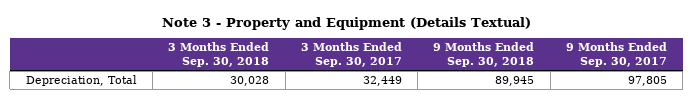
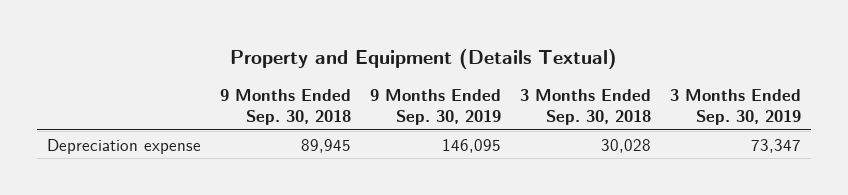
[162,17,532,31] Note 3 - Property and Equipment (Details Textual) -> [230,48,618,69] Property and Equipment (Details Textual)
[300,42,402,68] 3 Months Ended Sep. 30, 2017 -> none
[566,42,668,68] 9 Months Ended Sep. 30, 2017 -> none
none -> [370,88,502,126] 9 Months Ended Sep. 30, 2019
none -> [670,88,802,126] 3 Months Ended Sep. 30, 2019
[25,75,137,87] Depreciation, Total -> [46,138,201,154] Depreciation expense

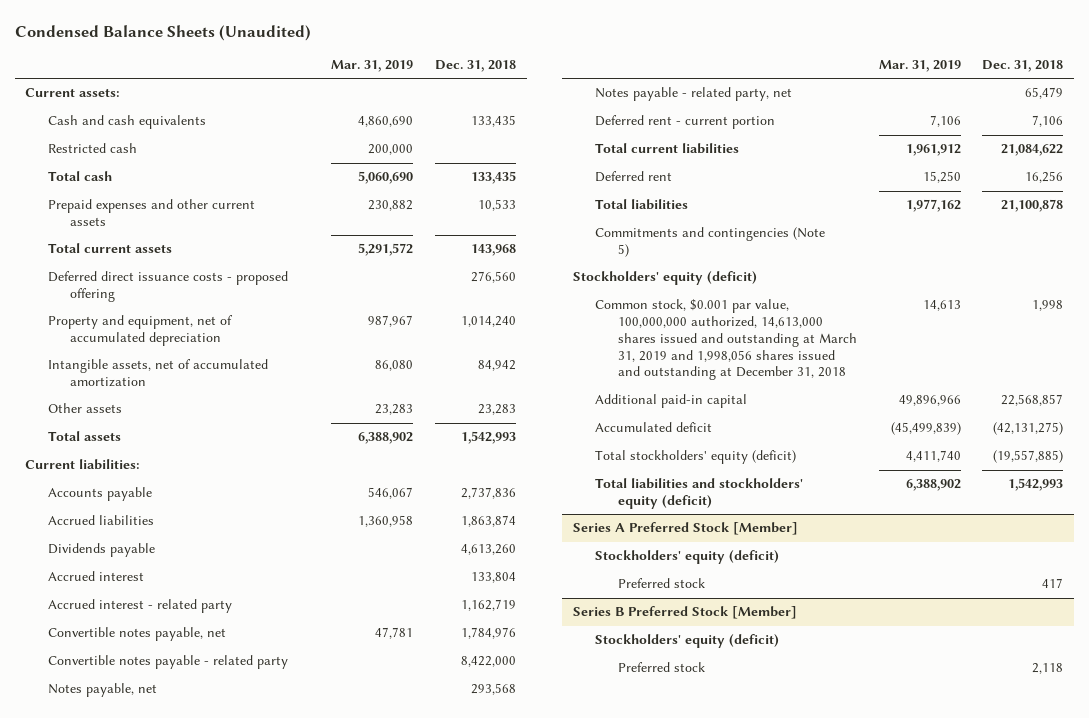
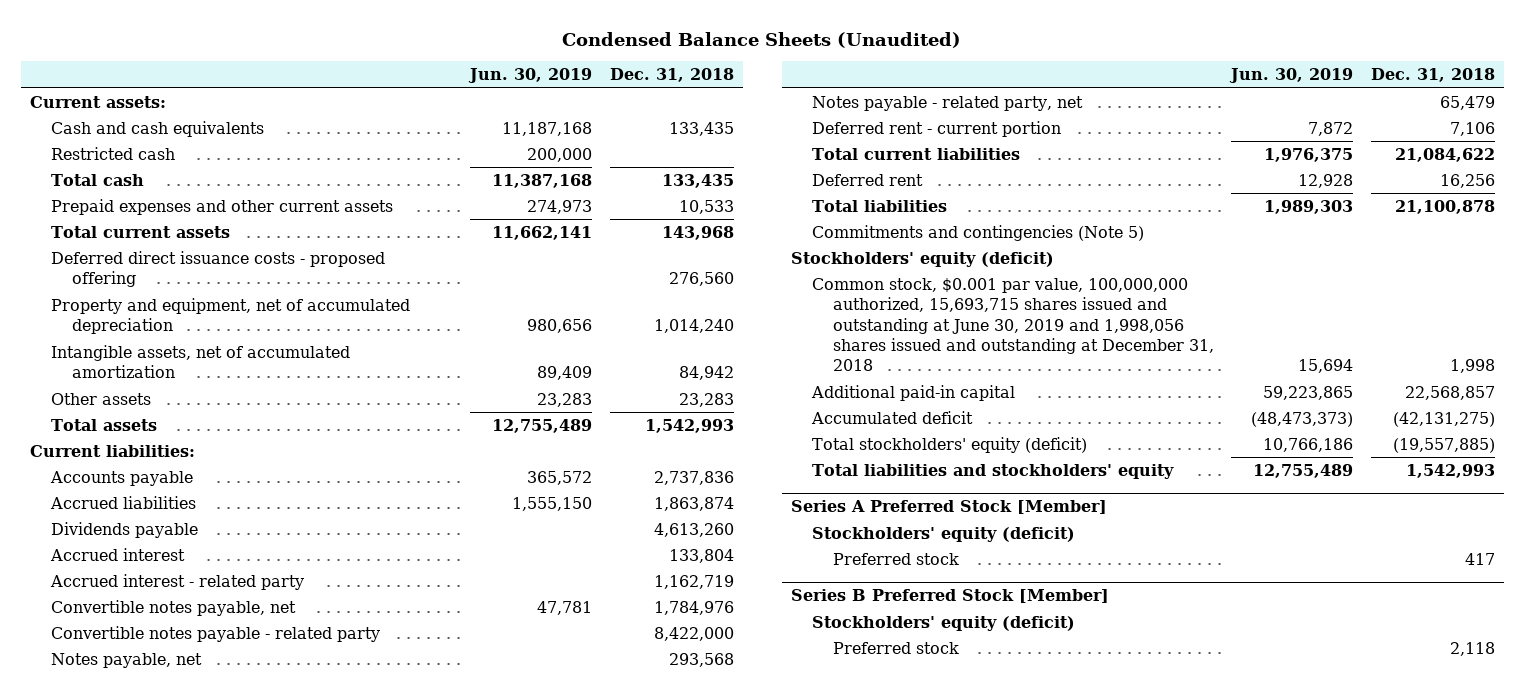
[331,60,414,73] Mar. 31, 2019 -> none
none -> [468,68,593,84] Jun. 30, 2019
[595,299,857,381] Common stock, $0.001 par value, 100,000,000 authorized, 14,613,000 shares issued and outstanding at March 31, 2019 and 1,998,056 shares issued and outstanding at December 31, 2018 -> [811,277,1214,372] Common stock, $0.001 par value, 100,000,000 authorized, 15,693,715 shares issued and outstanding at June 30, 2019 and 1,998,056 shares issued and outstanding at December 31, 2018
[595,478,804,510] Total liabilities and stockholders' equity (deficit) -> [811,463,1174,479] Total liabilities and stockholders' equity

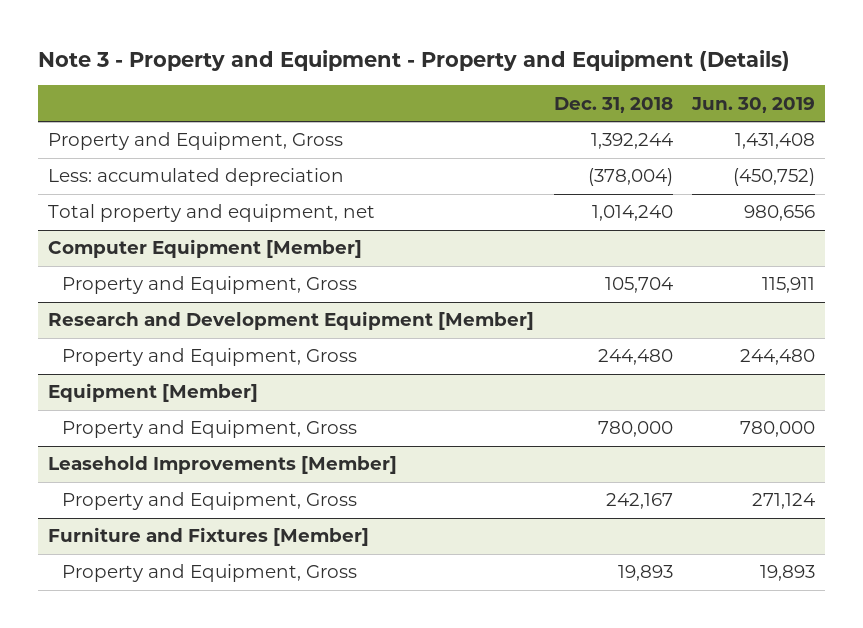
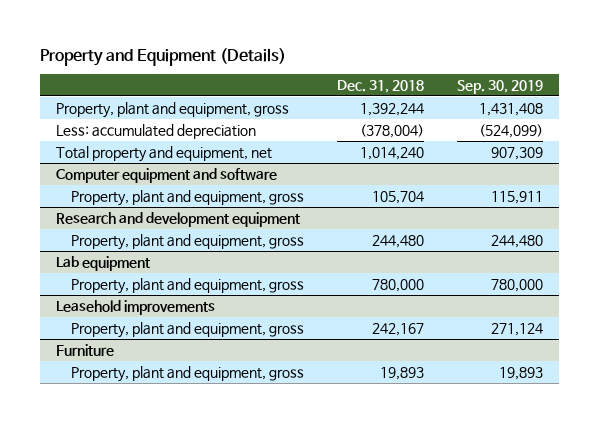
[38,49,791,71] Note 3 - Property and Equipment - Property and Equipment (Details) -> [39,47,286,66] Property and Equipment (Details)
[690,96,815,113] Jun. 30, 2019 -> none
none -> [456,79,543,94] Sep. 30, 2019
[48,132,344,151] Property and Equipment, Gross -> [55,101,289,118] Property, plant and equipment, gross
[48,239,363,259] Computer Equipment [Member] -> [55,167,277,183] Computer equipment and software
[61,276,357,295] Property and Equipment, Gross -> [71,189,305,206] Property, plant and equipment, gross
[48,311,535,331] Research and Development Equipment [Member] -> [55,211,300,227] Research and development equipment
[61,348,357,367] Property and Equipment, Gross -> [71,233,305,250] Property, plant and equipment, gross
[48,383,259,403] Equipment [Member] -> [55,255,150,271] Lab equipment
[61,420,357,439] Property and Equipment, Gross -> [71,277,305,294] Property, plant and equipment, gross
[48,456,398,475] Leasehold Improvements [Member] -> [55,299,215,315] Leasehold improvements
[61,492,357,511] Property and Equipment, Gross -> [71,321,305,338] Property, plant and equipment, gross
[48,527,370,547] Furniture and Fixtures [Member] -> [55,343,114,356] Furniture
[61,564,357,583] Property and Equipment, Gross -> [71,365,305,382] Property, plant and equipment, gross

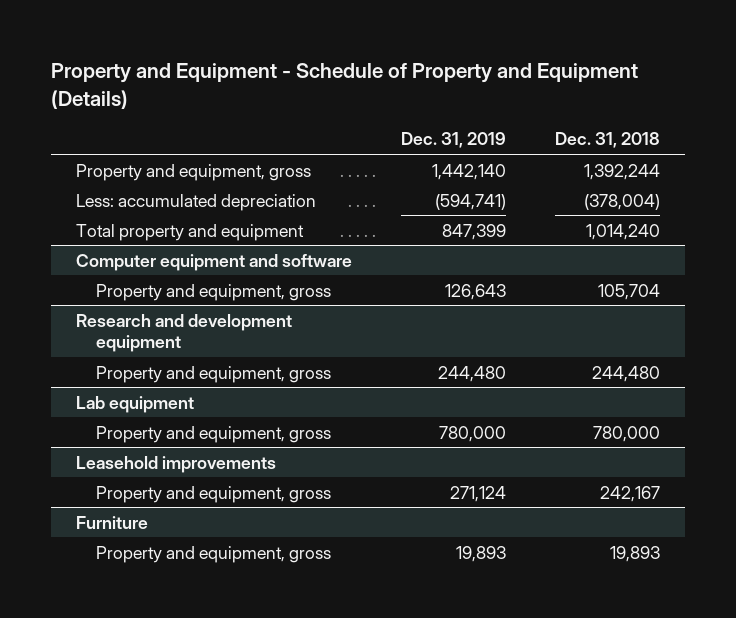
[39,47,286,66] Property and Equipment (Details) -> [50,63,638,109] Property and Equipment - Schedule of Property and Equipment (Details)
[456,79,543,94] Sep. 30, 2019 -> none
none -> [400,132,506,149] Dec. 31, 2019
[55,101,289,118] Property, plant and equipment, gross -> [75,163,311,181] Property and equipment, gross
[55,145,272,162] Total property and equipment, net -> [75,223,304,241] Total property and equipment
[71,189,305,206] Property, plant and equipment, gross -> [96,283,332,301] Property and equipment, gross
[71,233,305,250] Property, plant and equipment, gross -> [96,365,332,383] Property and equipment, gross
[71,277,305,294] Property, plant and equipment, gross -> [96,425,332,443] Property and equipment, gross
[71,321,305,338] Property, plant and equipment, gross -> [96,485,332,503] Property and equipment, gross
[71,365,305,382] Property, plant and equipment, gross -> [96,545,332,563] Property and equipment, gross

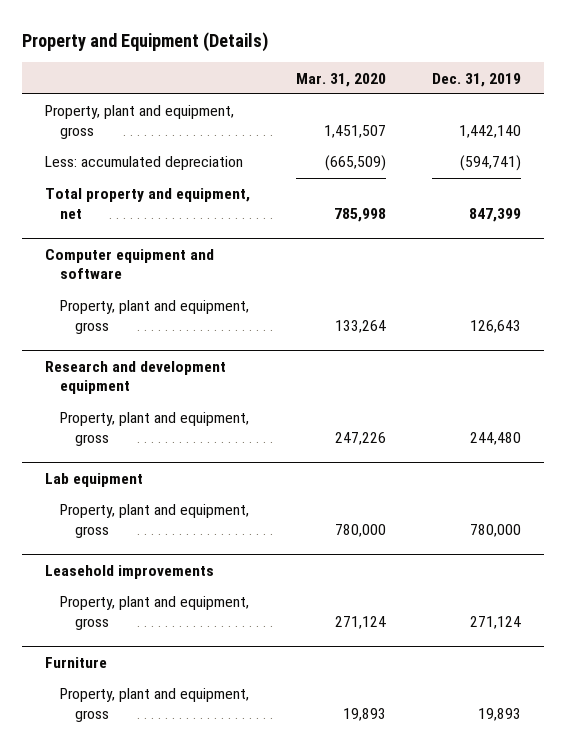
[50,63,638,109] Property and Equipment - Schedule of Property and Equipment (Details) -> [22,31,269,52] Property and Equipment (Details)
[555,132,661,149] Dec. 31, 2018 -> none
none -> [295,72,386,87] Mar. 31, 2020
[75,163,311,181] Property and equipment, gross -> [45,105,235,139] Property, plant and equipment, gross
[75,223,304,241] Total property and equipment -> [45,188,251,219] Total property and equipment, net
[96,283,332,301] Property and equipment, gross -> [60,300,250,334] Property, plant and equipment, gross
[96,365,332,383] Property and equipment, gross -> [60,412,250,446] Property, plant and equipment, gross
[96,425,332,443] Property and equipment, gross -> [60,504,250,538] Property, plant and equipment, gross
[96,485,332,503] Property and equipment, gross -> [60,596,250,630] Property, plant and equipment, gross
[96,545,332,563] Property and equipment, gross -> [60,688,250,722] Property, plant and equipment, gross

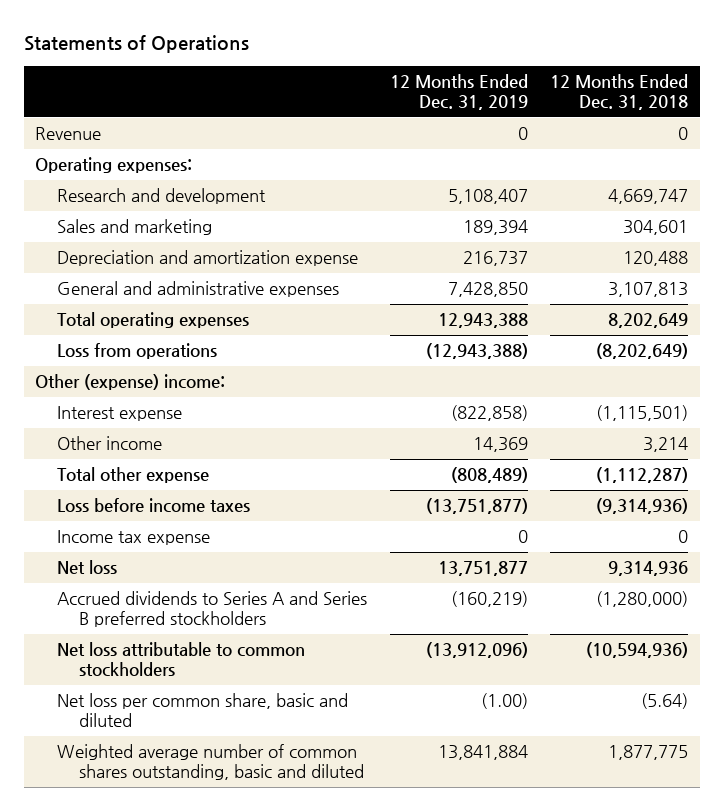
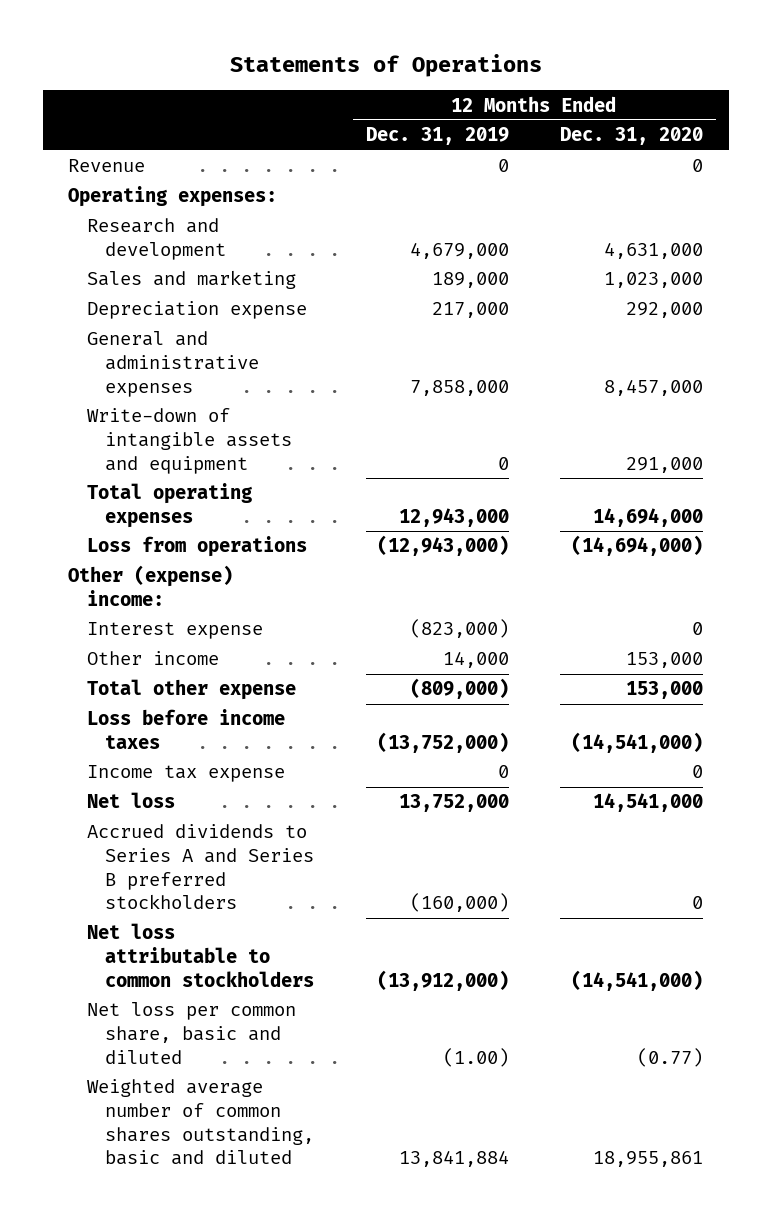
[550,74,689,110] 12 Months Ended Dec. 31, 2018 -> none
none -> [560,127,704,146] Dec. 31, 2020
[447,189,528,205] 5,108,407 -> [409,242,509,260] 4,679,000
[462,220,528,236] 189,394 -> [431,272,509,289] 189,000
[57,250,359,267] Depreciation and amortization expense -> [86,301,307,320] Depreciation expense
[462,251,528,267] 216,737 -> [431,302,509,319] 217,000
[447,282,528,298] 7,428,850 -> [409,379,509,396] 7,858,000
none -> [86,408,293,474] Write-down of intangible assets and equipment
[437,313,528,329] 12,943,388 -> [398,508,509,528] 12,943,000
[425,343,528,360] (12,943,388) -> [376,535,509,557] (12,943,000)
[450,405,528,422] (822,858) -> [409,619,509,639] (823,000)
[472,437,528,453] 14,369 -> [442,651,509,669] 14,000
[450,467,528,484] (808,489) -> [409,678,509,700] (809,000)
[425,498,528,515] (13,751,877) -> [376,732,509,754] (13,752,000)
[437,561,528,577] 13,751,877 -> [398,794,509,813] 13,752,000
[450,591,528,608] (160,219) -> [409,893,509,913] (160,000)
[425,642,528,659] (13,912,096) -> [376,969,509,991] (13,912,000)

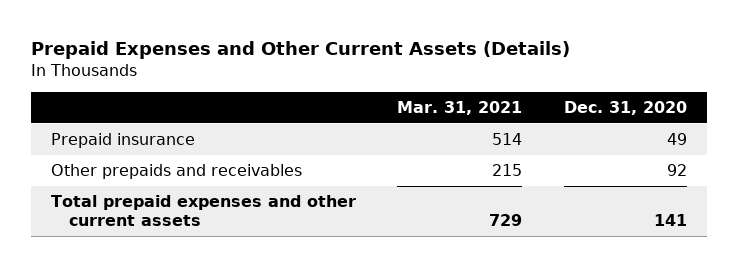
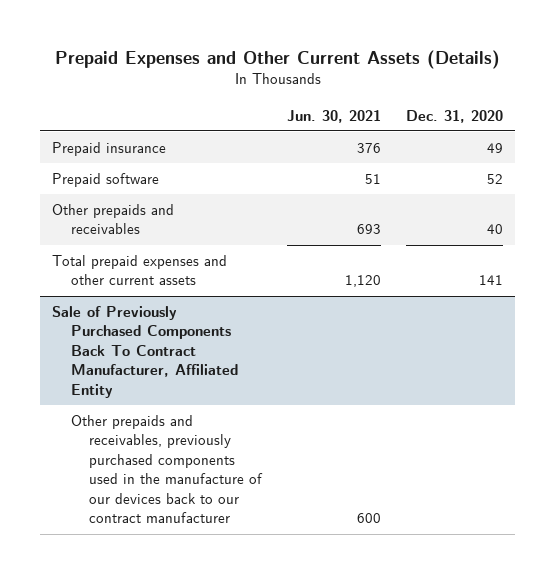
[397,100,523,115] Mar. 31, 2021 -> none
none -> [287,109,382,123] Jun. 30, 2021
none -> [52,172,160,187] Prepaid software
[666,164,687,177] 92 -> [486,224,503,235] 40
none -> [52,305,238,398] Sale of Previously Purchased Components Back To Contract Manufacturer, Affiliated Entity
none -> [70,414,264,524] Other prepaids and receivables, previously purchased components used in the manufacture of our devices back to our contract manufacturer

